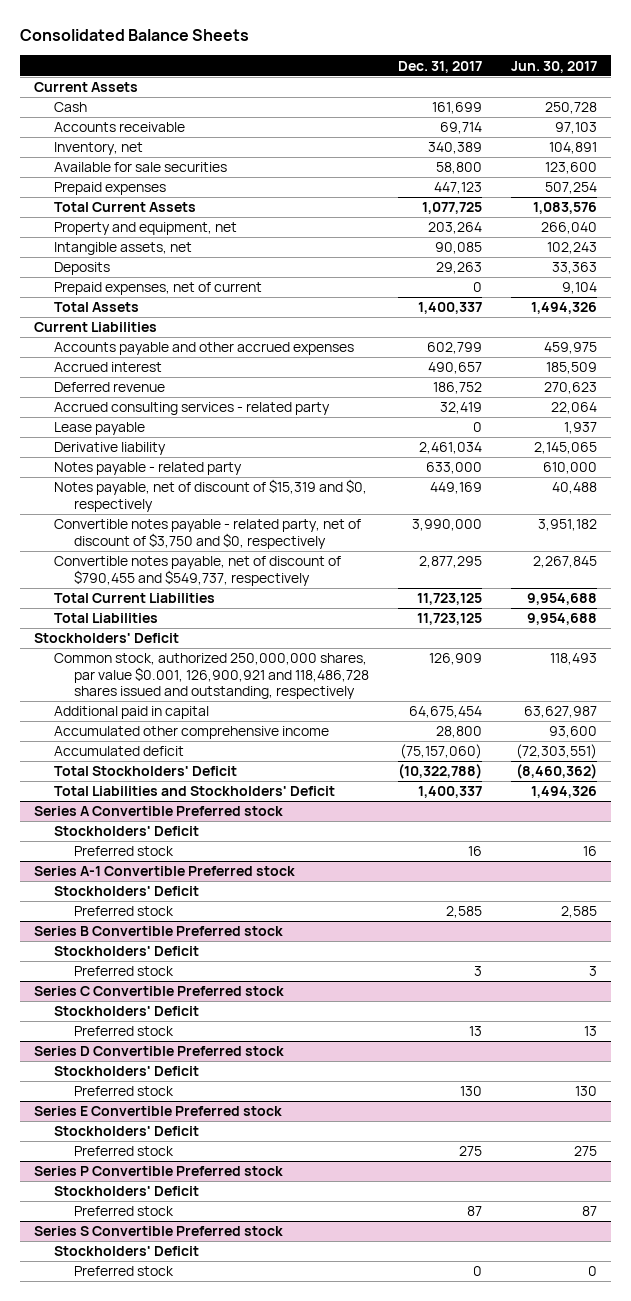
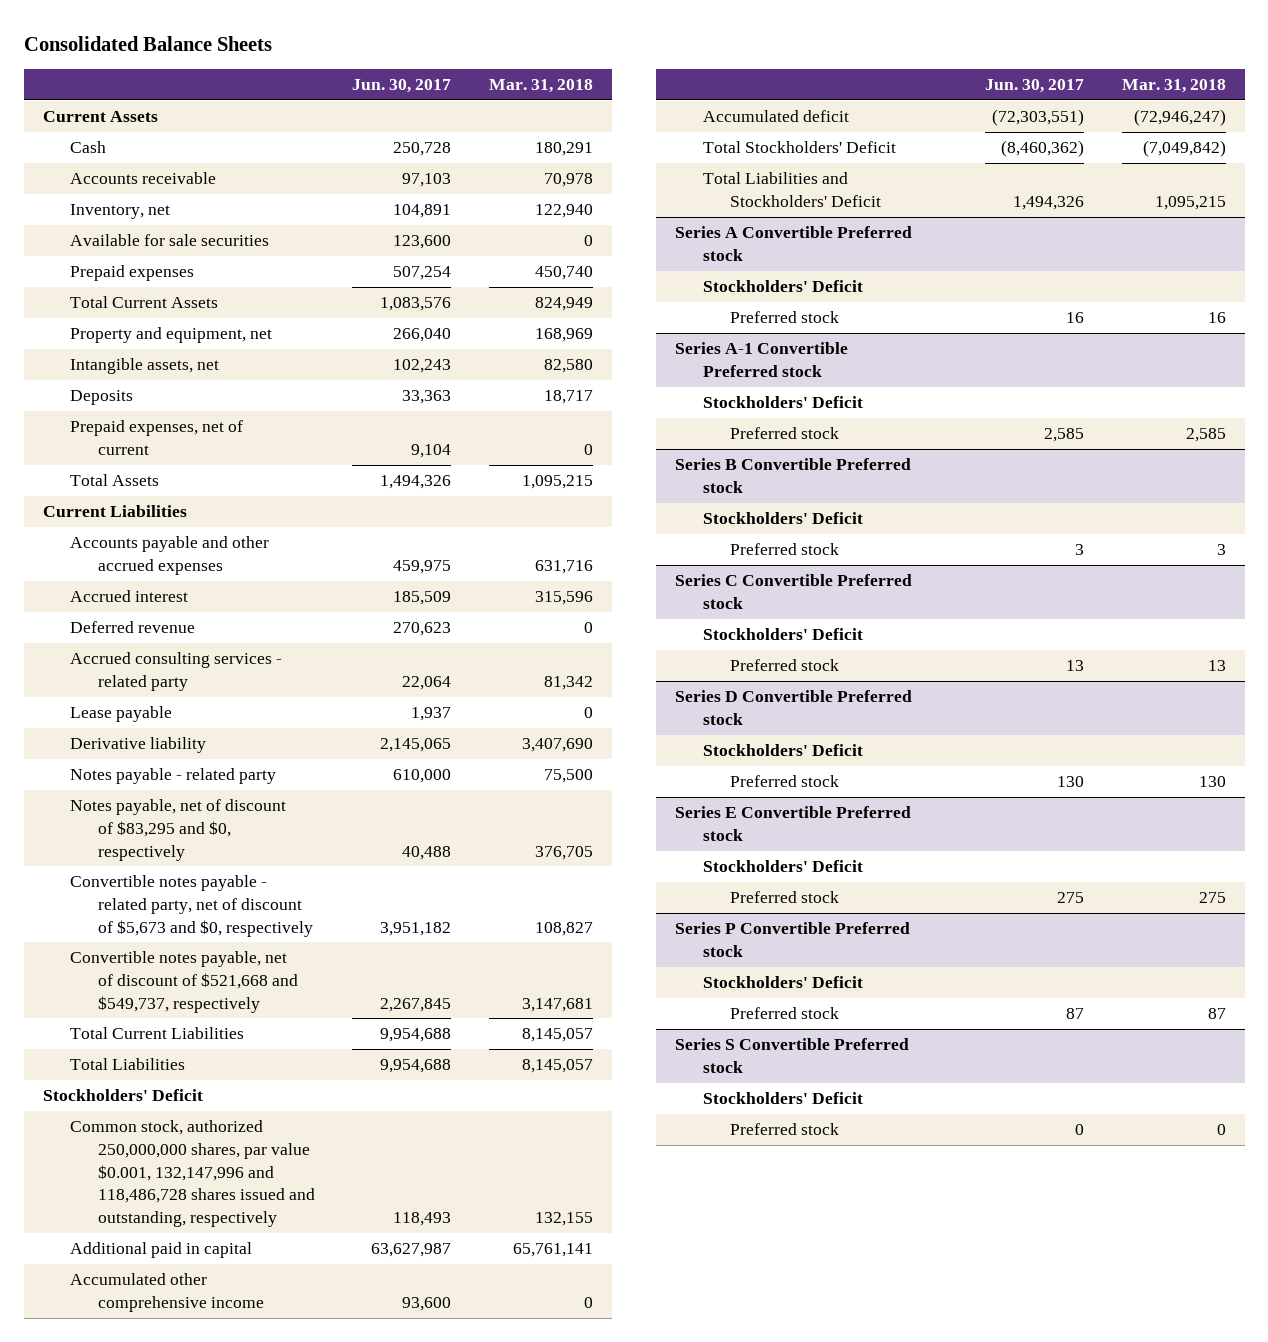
[397,60,482,73] Dec. 31, 2017 -> none
none -> [489,78,594,93] Mar. 31, 2018
[54,479,368,512] Notes payable, net of discount of $15,319 and $0, respectively -> [70,799,287,861] Notes payable, net of discount of $83,295 and $0, respectively
[54,519,362,549] Convertible notes payable - related party, net of discount of $3,750 and $0, respectively -> [70,875,313,937] Convertible notes payable - related party, net of discount of $5,673 and $0, respectively
[54,556,342,586] Convertible notes payable, net of discount of $790,455 and $549,737, respectively -> [70,951,298,1013] Convertible notes payable, net of discount of $521,668 and $549,737, respectively
[54,653,369,699] Common stock, authorized 250,000,000 shares, par value $0.001, 126,900,921 and 118,486,728 shares issued and outstanding, respectively -> [70,1120,315,1228] Common stock, authorized 250,000,000 shares, par value $0.001, 132,147,996 and 118,486,728 shares issued and outstanding, respectively

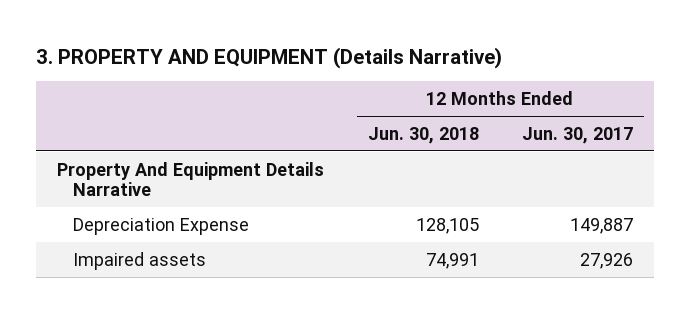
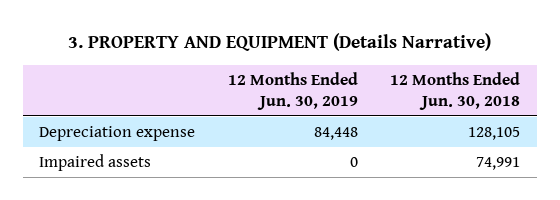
[521,126,633,144] Jun. 30, 2017 -> none
none -> [227,71,358,110] 12 Months Ended Jun. 30, 2019
[57,161,325,197] Property And Equipment Details Narrative -> none
[73,217,250,235] Depreciation Expense -> [39,126,196,142] Depreciation expense

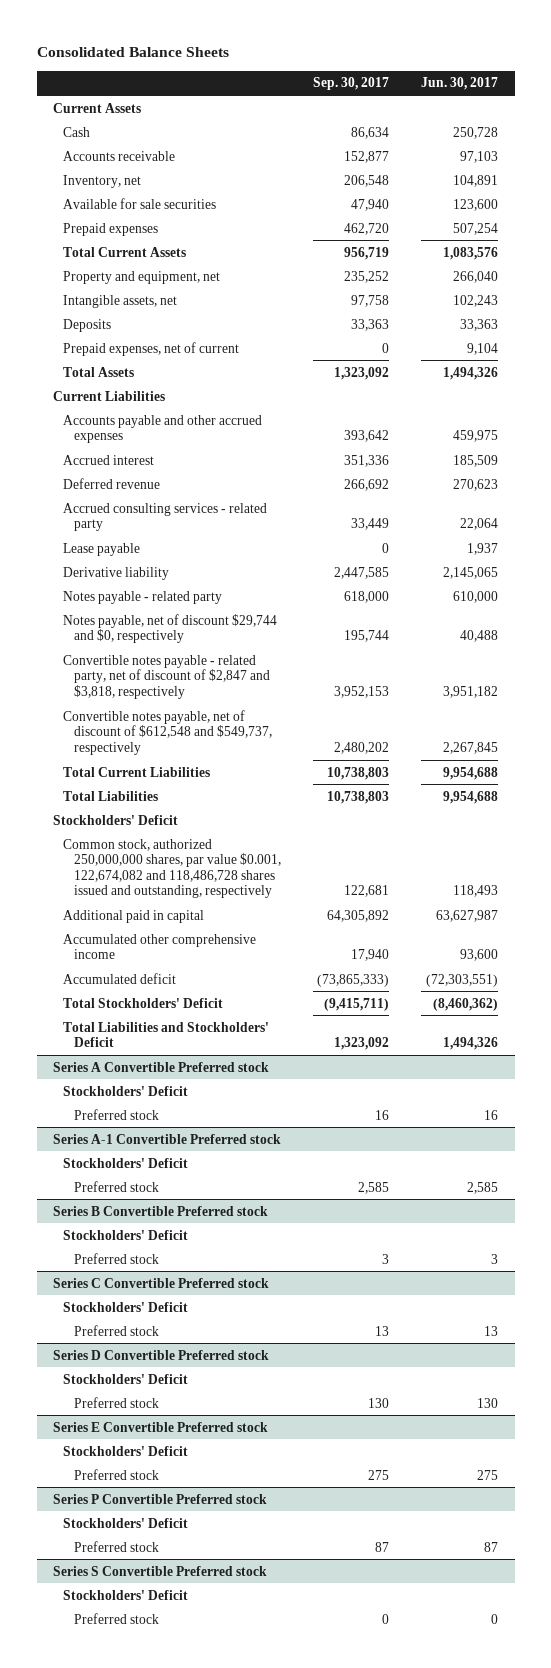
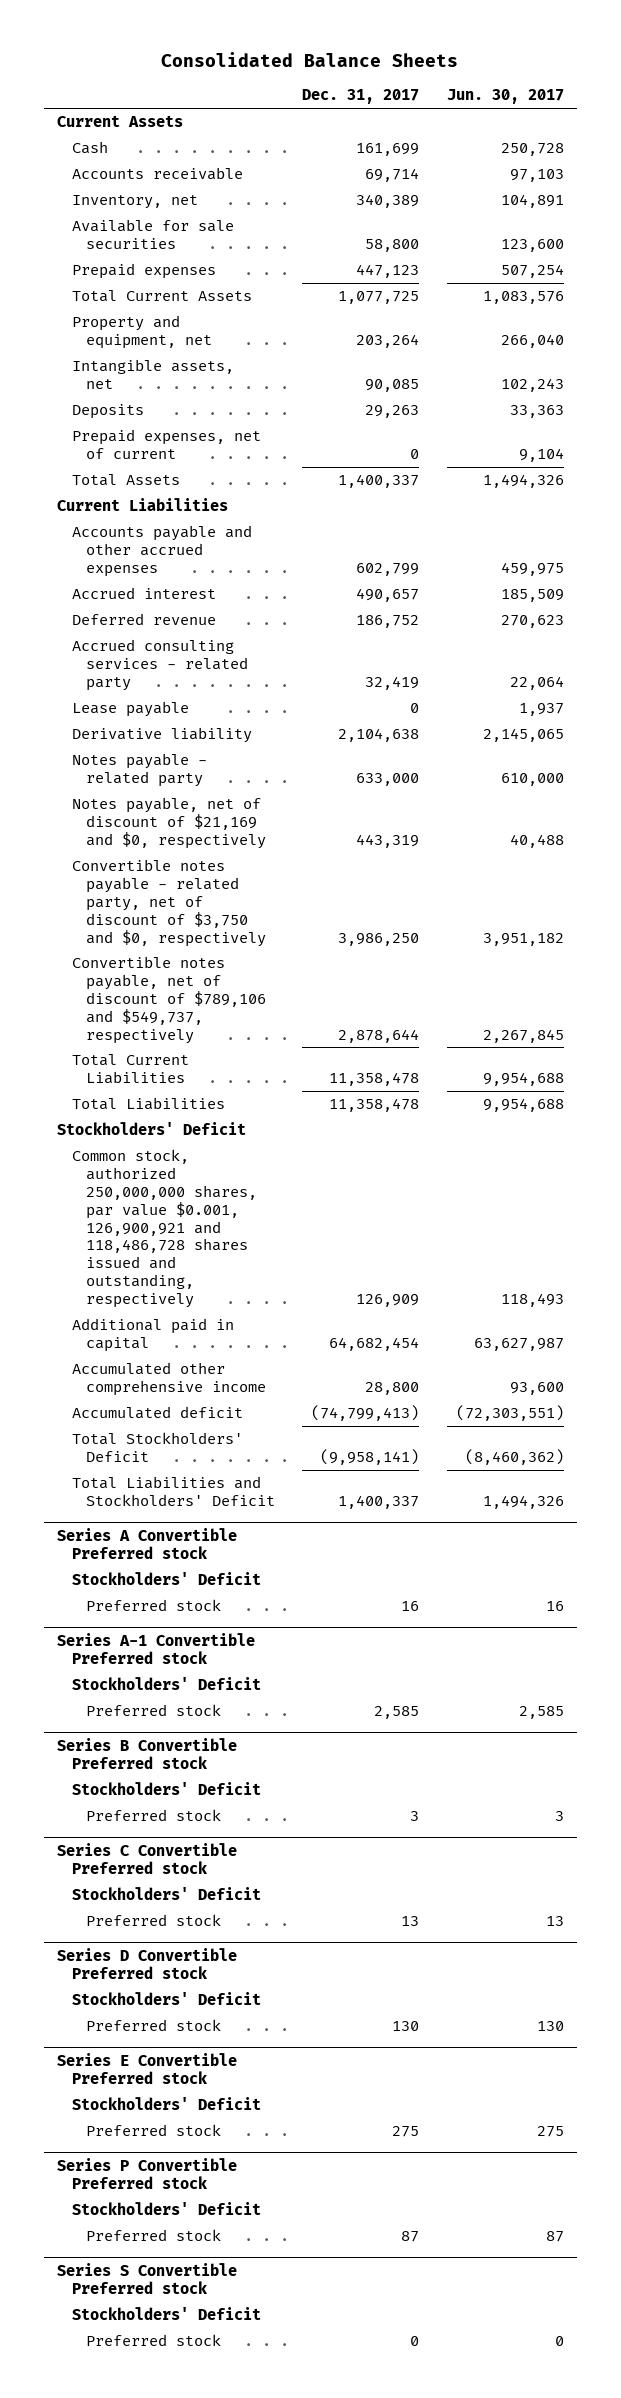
[313,77,390,91] Sep. 30, 2017 -> none
none -> [302,89,420,105] Dec. 31, 2017
[63,613,278,644] Notes payable, net of discount $29,744 and $0, respectively -> [71,797,267,849] Notes payable, net of discount of $21,169 and $0, respectively
[63,654,270,699] Convertible notes payable - related party, net of discount of $2,847 and $3,818, respectively -> [71,859,267,947] Convertible notes payable - related party, net of discount of $3,750 and $0, respectively
[63,709,272,755] Convertible notes payable, net of discount of $612,548 and $549,737, respectively -> [71,956,267,1044] Convertible notes payable, net of discount of $789,106 and $549,737, respectively
[63,838,281,899] Common stock, authorized 250,000,000 shares, par value $0.001, 122,674,082 and 118,486,728 shares issued and outstanding, respectively -> [71,1149,258,1308] Common stock, authorized 250,000,000 shares, par value $0.001, 126,900,921 and 118,486,728 shares issued and outstanding, respectively

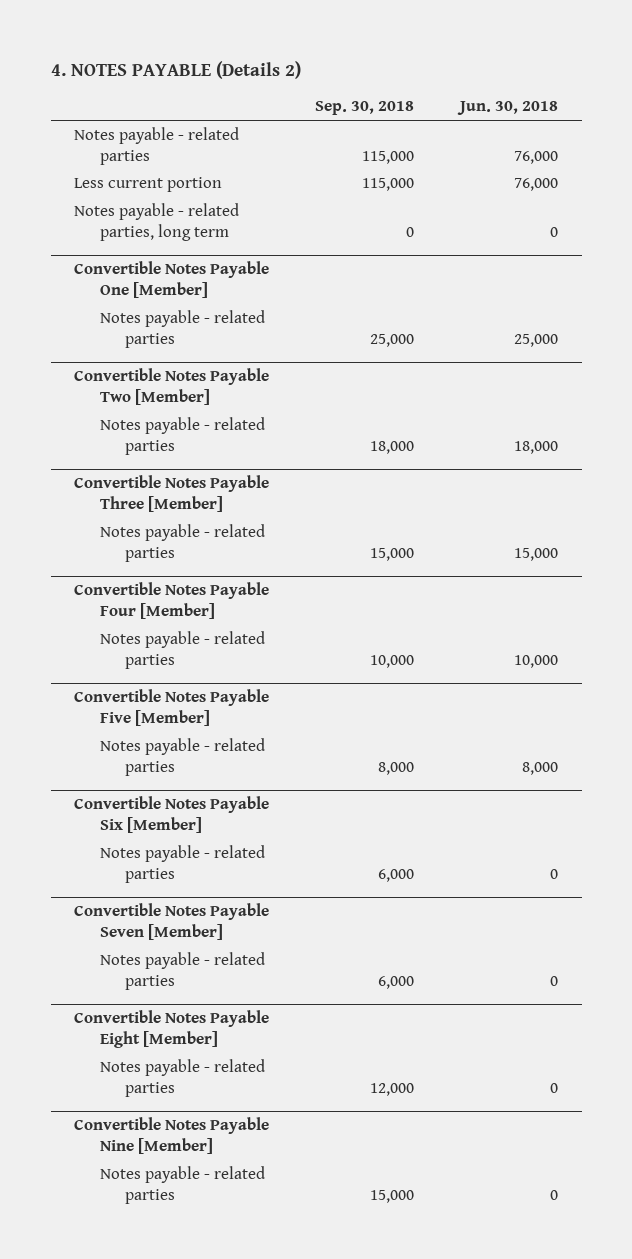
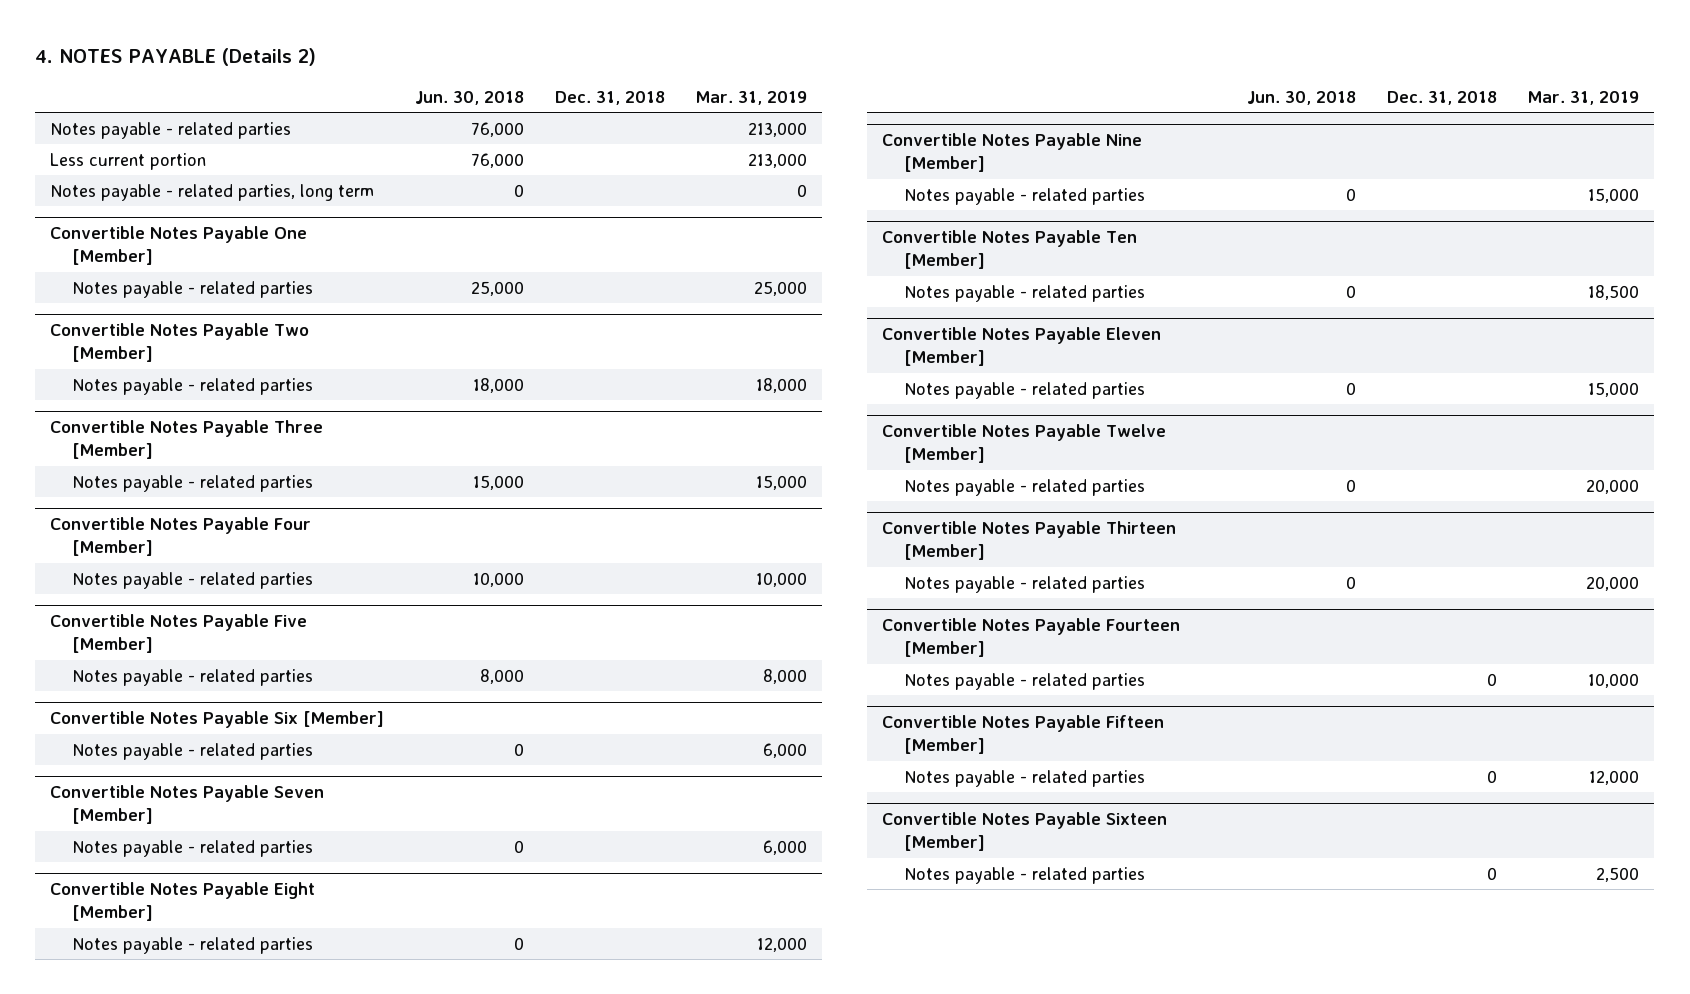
[315,101,415,116] Sep. 30, 2018 -> none
none -> [554,90,665,105] Dec. 31, 2018
none -> [695,90,808,105] Mar. 31, 2019
none -> [882,230,1138,270] Convertible Notes Payable Ten [Member]
none -> [903,284,1145,302] Notes payable - related parties
none -> [882,327,1162,367] Convertible Notes Payable Eleven [Member]
none -> [903,381,1145,399] Notes payable - related parties
none -> [882,424,1167,464] Convertible Notes Payable Twelve [Member]
none -> [903,478,1145,496] Notes payable - related parties
none -> [882,521,1177,561] Convertible Notes Payable Thirteen [Member]
none -> [903,575,1145,593] Notes payable - related parties
none -> [882,618,1181,658] Convertible Notes Payable Fourteen [Member]
none -> [903,672,1145,690] Notes payable - related parties
none -> [882,715,1165,755] Convertible Notes Payable Fifteen [Member]
none -> [903,769,1145,787] Notes payable - related parties
none -> [882,812,1168,852] Convertible Notes Payable Sixteen [Member]
none -> [903,866,1145,884] Notes payable - related parties

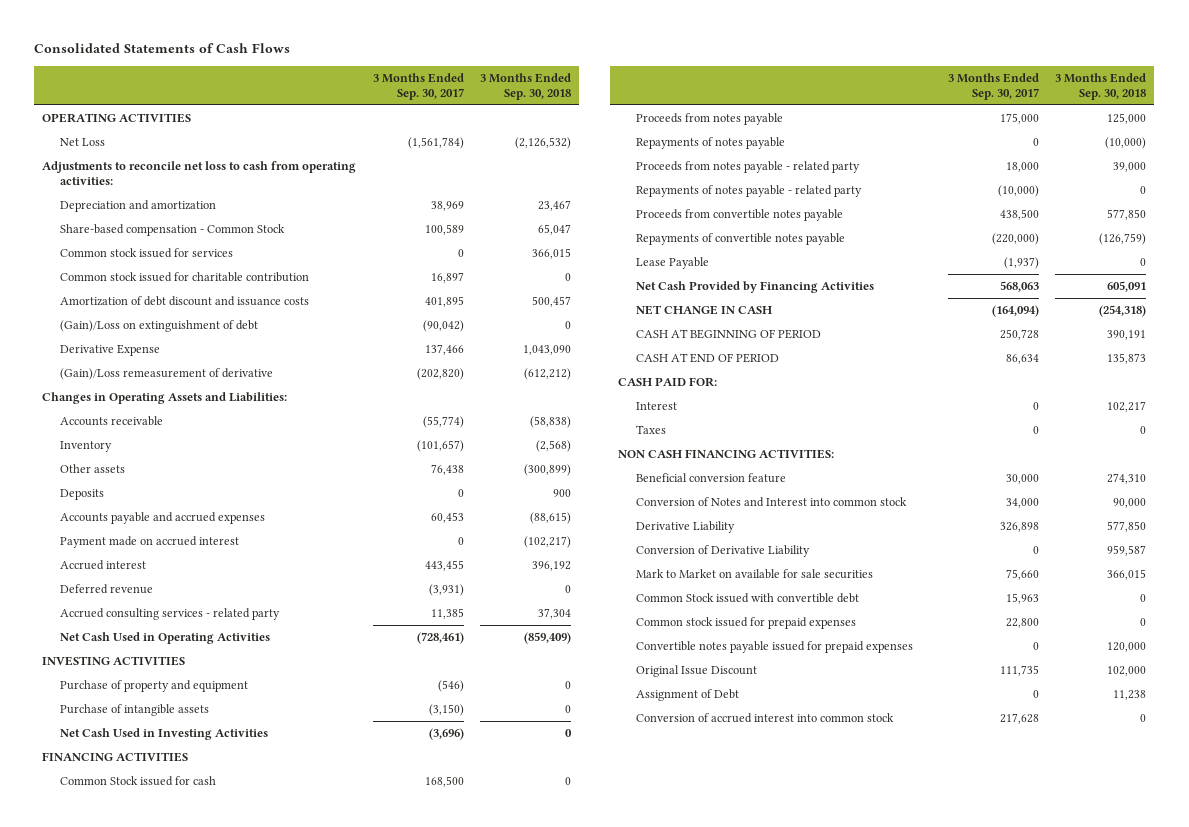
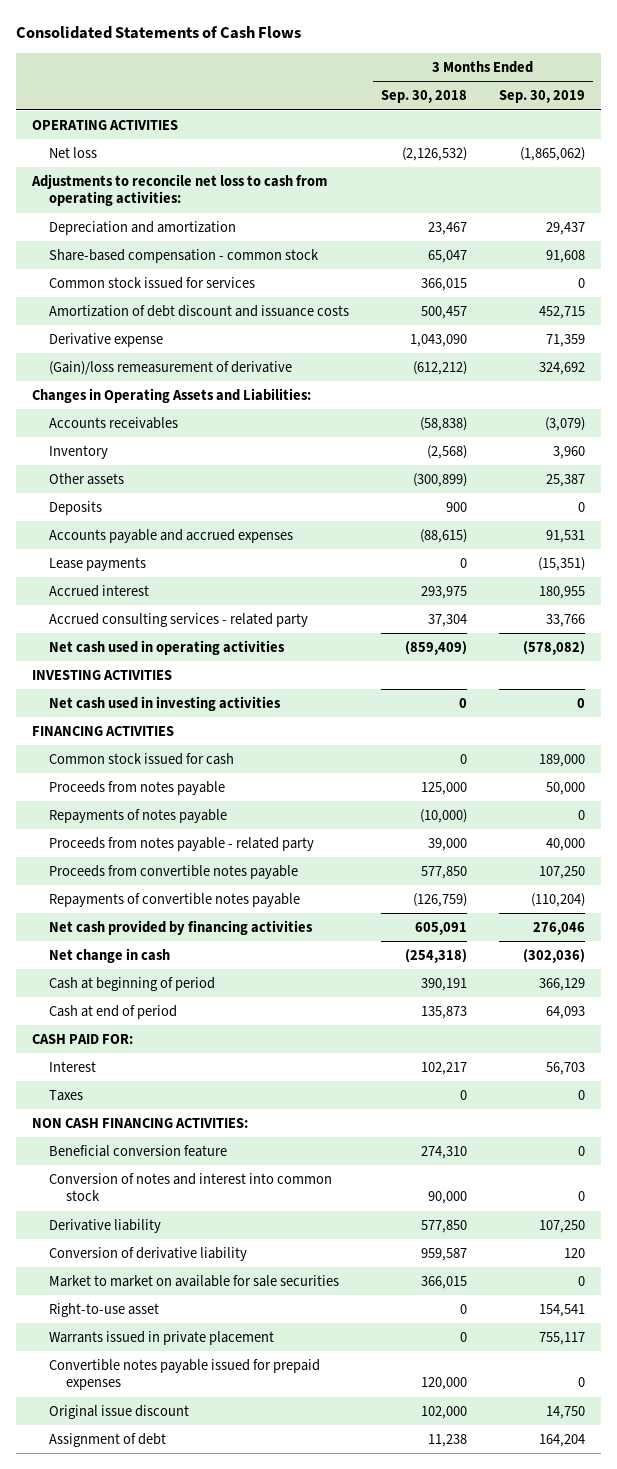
[372,72,464,101] 3 Months Ended Sep. 30, 2017 -> none
none -> [499,90,586,104] Sep. 30, 2019
[60,137,106,146] Net Loss -> [48,146,97,158] Net loss
[60,223,286,236] Share-based compensation - Common Stock -> [48,248,319,263] Share-based compensation - common stock
[60,271,310,282] Common stock issued for charitable contribution -> none
[60,319,259,332] (Gain)/Loss on extinguishment of debt -> none
[60,343,161,356] Derivative Expense -> [48,332,163,347] Derivative expense
[60,367,274,380] (Gain)/Loss remeasurement of derivative -> [48,360,292,375] (Gain)/loss remeasurement of derivative
[60,415,164,426] Accounts receivable -> [48,416,178,429] Accounts receivables
[60,535,240,548] Payment made on accrued interest -> none
[60,583,154,594] Deferred revenue -> none
none -> [48,556,146,571] Lease payments
[531,560,571,571] 396,192 -> [421,585,468,599] 293,975
[60,631,271,644] Net Cash Used in Operating Activities -> [48,639,285,655] Net cash used in operating activities
[60,679,249,692] Purchase of property and equipment -> none
[60,703,210,716] Purchase of intangible assets -> none
[60,727,269,740] Net Cash Used in Investing Activities -> [48,695,281,711] Net cash used in investing activities
[60,775,217,786] Common Stock issued for cash -> [48,752,234,765] Common stock issued for cash
[635,184,862,197] Repayments of notes payable - related party -> none
[635,256,709,269] Lease Payable -> none
[635,280,874,293] Net Cash Provided by Financing Activities -> [48,919,313,935] Net cash provided by financing activities
[635,304,772,315] NET CHANGE IN CASH -> [48,947,170,963] Net change in cash
[635,328,821,339] CASH AT BEGINNING OF PERIOD -> [48,976,215,991] Cash at beginning of period
[635,352,779,363] CASH AT END OF PERIOD -> [48,1004,177,1019] Cash at end of period
[635,592,859,603] Common Stock issued with convertible debt -> none
[635,616,856,629] Common stock issued for prepaid expenses -> none
[635,496,907,507] Conversion of Notes and Interest into common stock -> [48,1172,332,1202] Conversion of notes and interest into common stock
[635,520,735,533] Derivative Liability -> [48,1218,161,1233] Derivative liability
[635,544,810,557] Conversion of Derivative Liability -> [48,1246,247,1261] Conversion of derivative liability
[635,568,873,579] Mark to Market on available for sale securities -> [48,1274,339,1287] Market to market on available for sale securities
none -> [48,1302,159,1317] Right-to-use asset
none -> [48,1330,274,1345] Warrants issued in private placement
[635,712,894,723] Conversion of accrued interest into common stock -> none
[635,664,757,677] Original Issue Discount -> [48,1404,189,1419] Original issue discount
[635,688,739,701] Assignment of Debt -> [48,1432,166,1447] Assignment of debt

